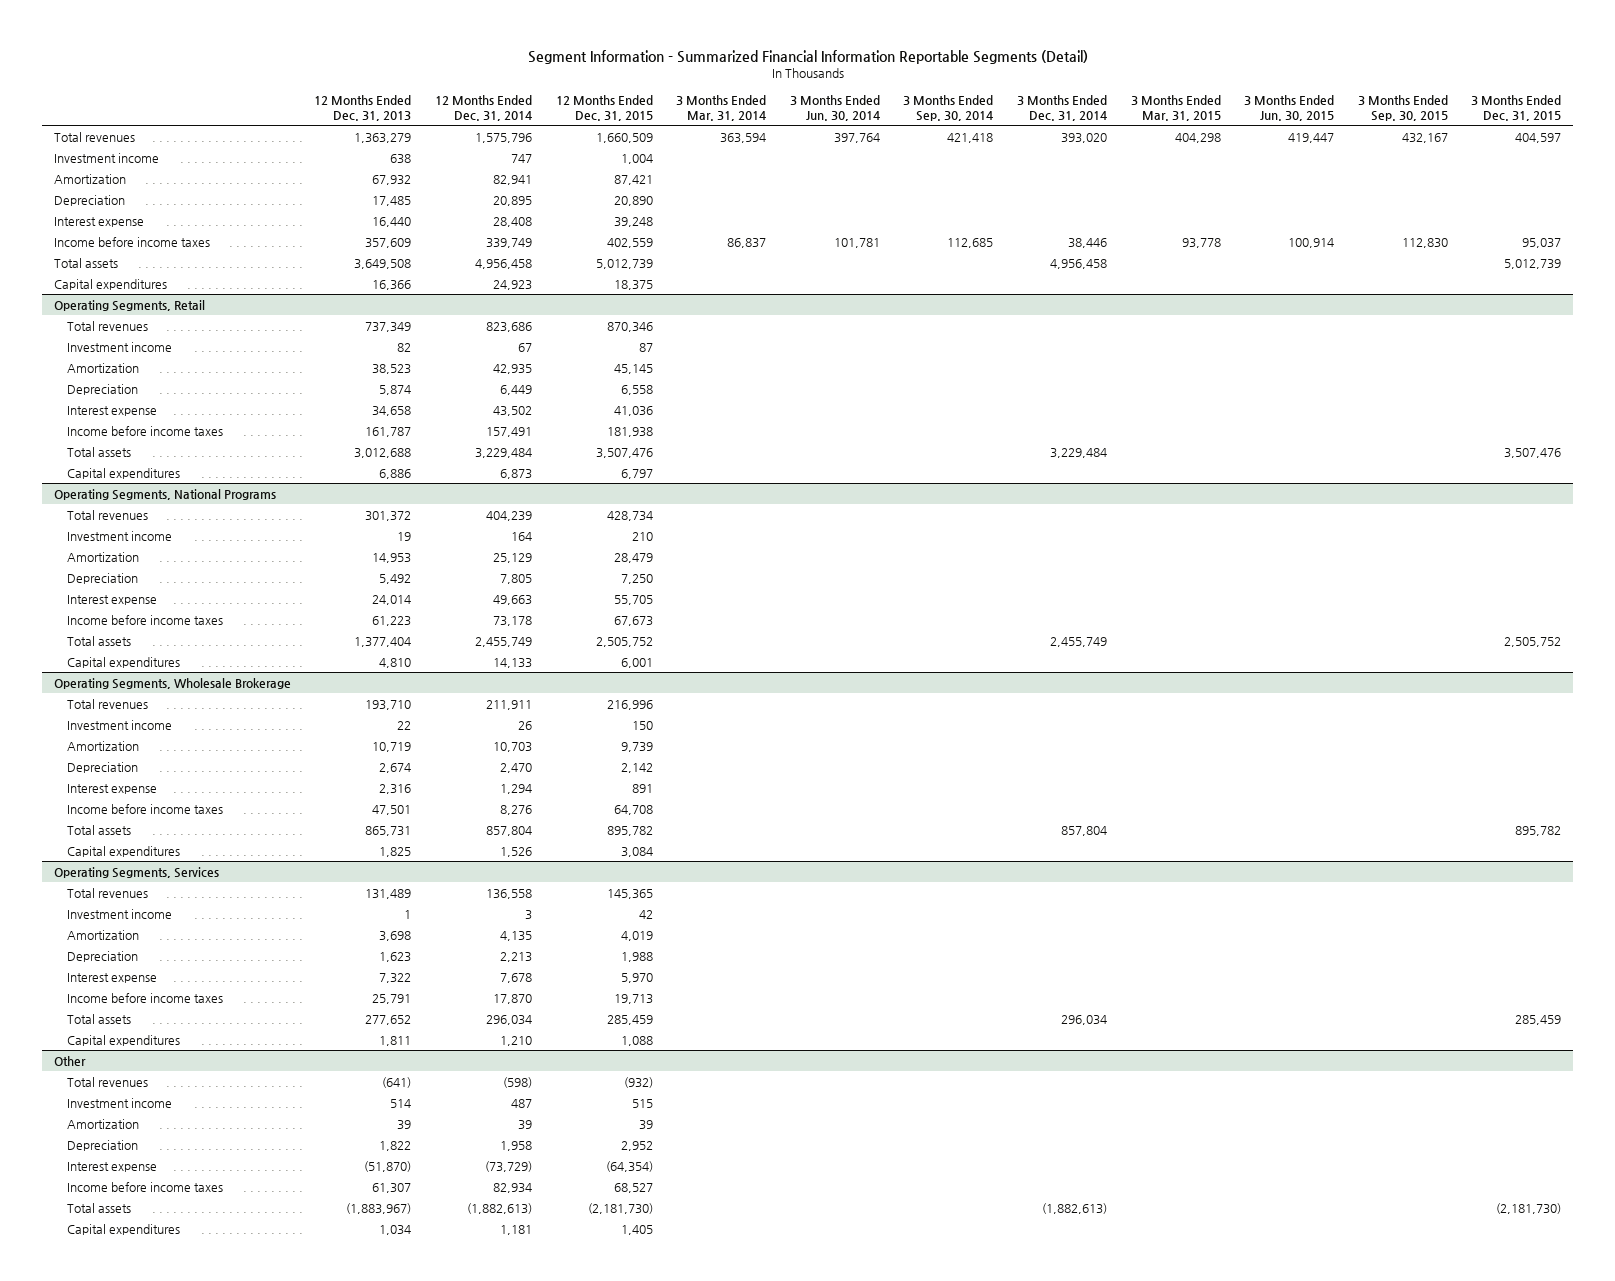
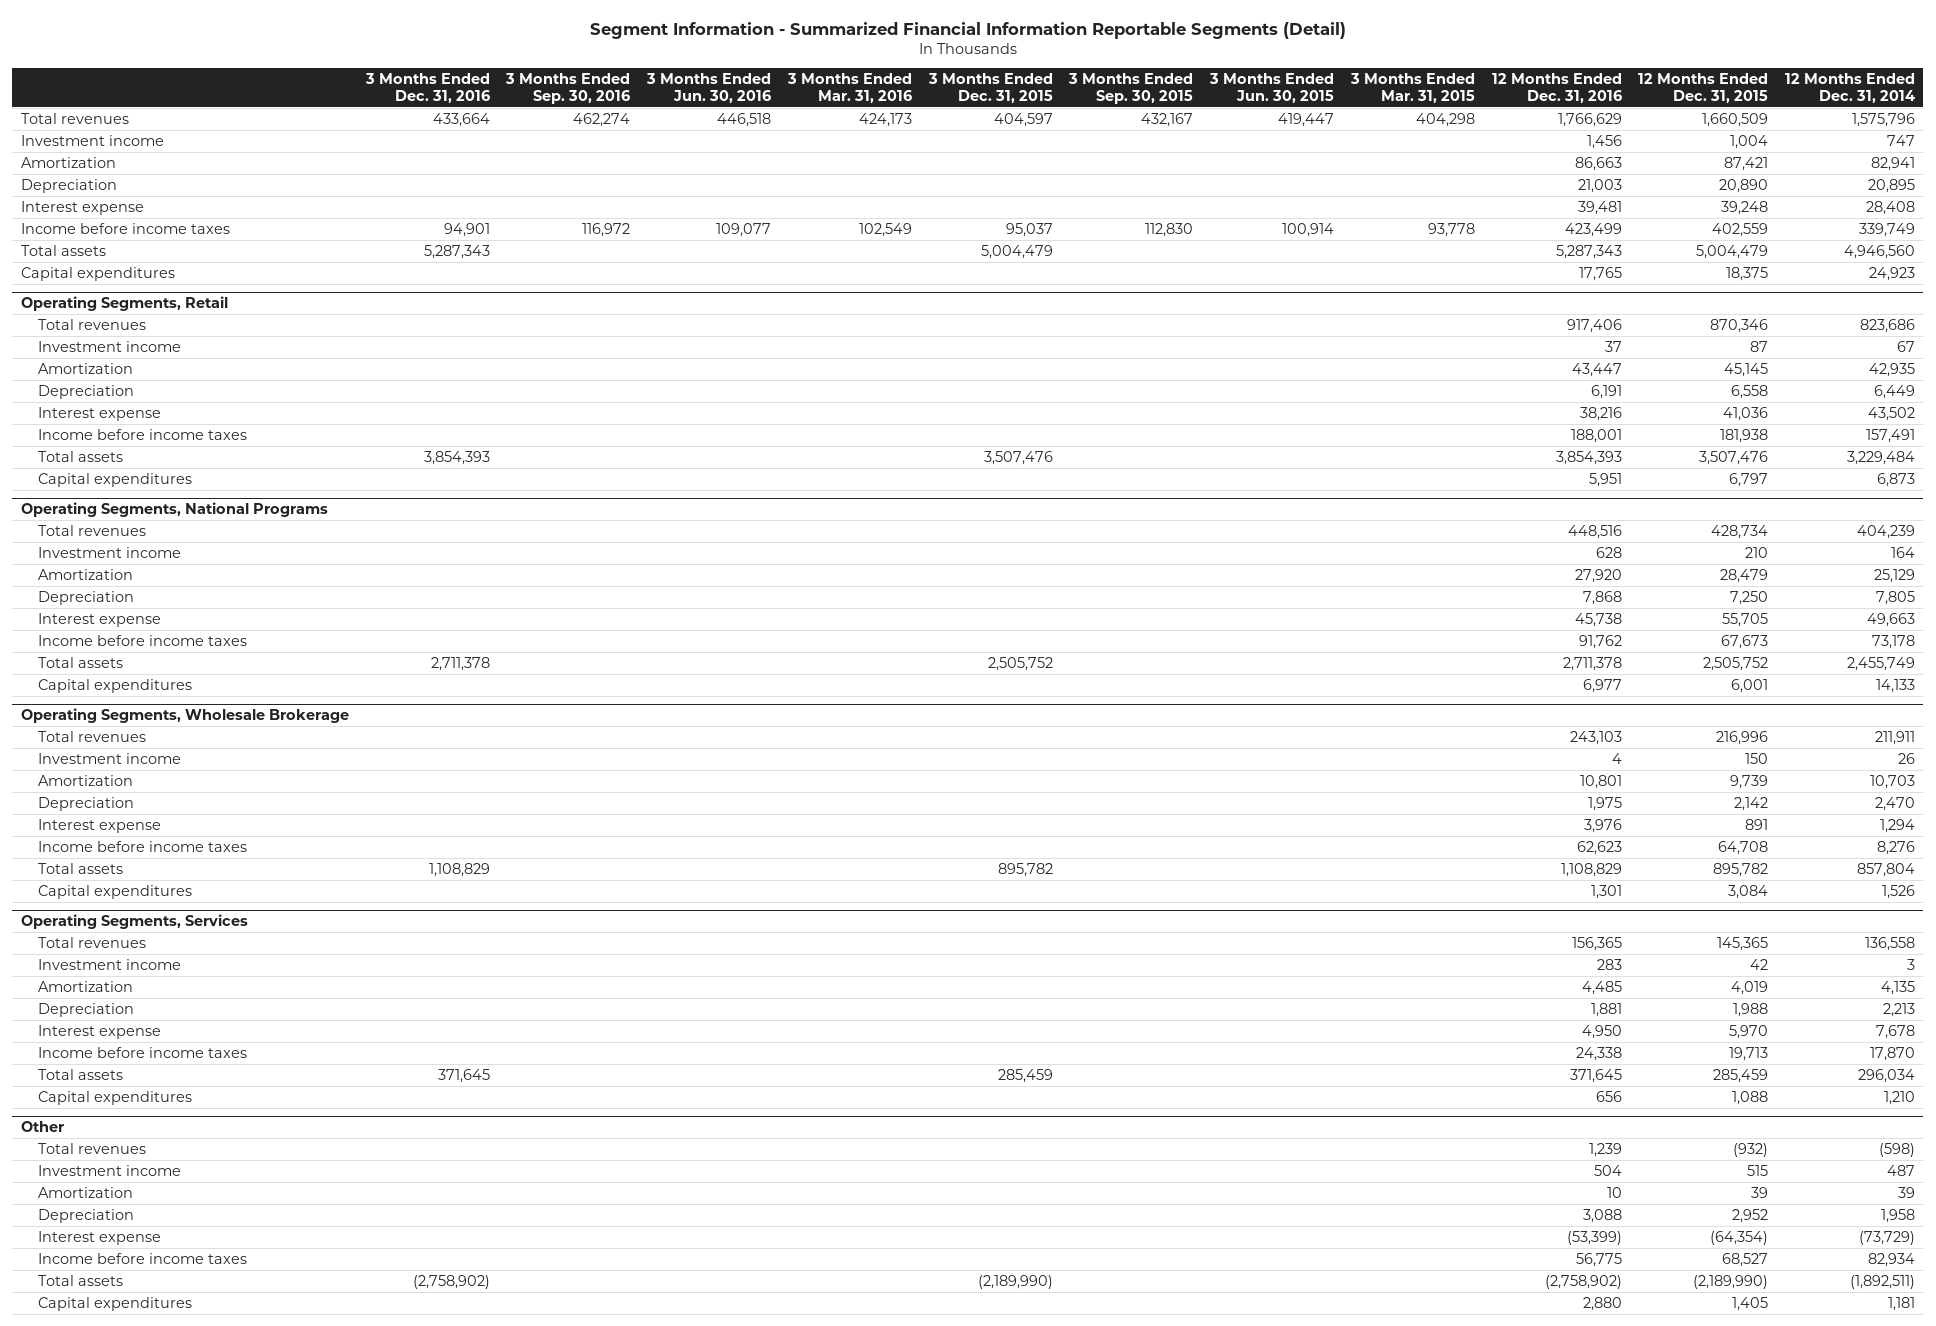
[314,95,412,122] 12 Months Ended Dec. 31, 2013 -> none
[676,95,767,122] 3 Months Ended Mar. 31, 2014 -> none
[789,95,880,122] 3 Months Ended Jun. 30, 2014 -> none
[903,95,994,122] 3 Months Ended Sep. 30, 2014 -> none
[1016,95,1107,122] 3 Months Ended Dec. 31, 2014 -> none
none -> [364,73,490,104] 3 Months Ended Dec. 31, 2016
none -> [505,73,631,105] 3 Months Ended Sep. 30, 2016
none -> [646,73,772,104] 3 Months Ended Jun. 30, 2016
none -> [786,73,912,104] 3 Months Ended Mar. 31, 2016
none -> [1491,73,1622,104] 12 Months Ended Dec. 31, 2016
[474,258,532,269] 4,956,458 -> [1844,244,1916,259] 4,946,560
[595,258,653,269] 5,012,739 -> [1696,244,1769,259] 5,004,479
[1504,258,1562,269] 5,012,739 -> [980,244,1053,259] 5,004,479
[466,1202,532,1214] (1,882,613) -> [1850,1274,1916,1289] (1,892,511)
[587,1202,653,1214] (2,181,730) -> [1693,1274,1769,1289] (2,189,990)
[1496,1202,1562,1214] (2,181,730) -> [977,1274,1053,1289] (2,189,990)

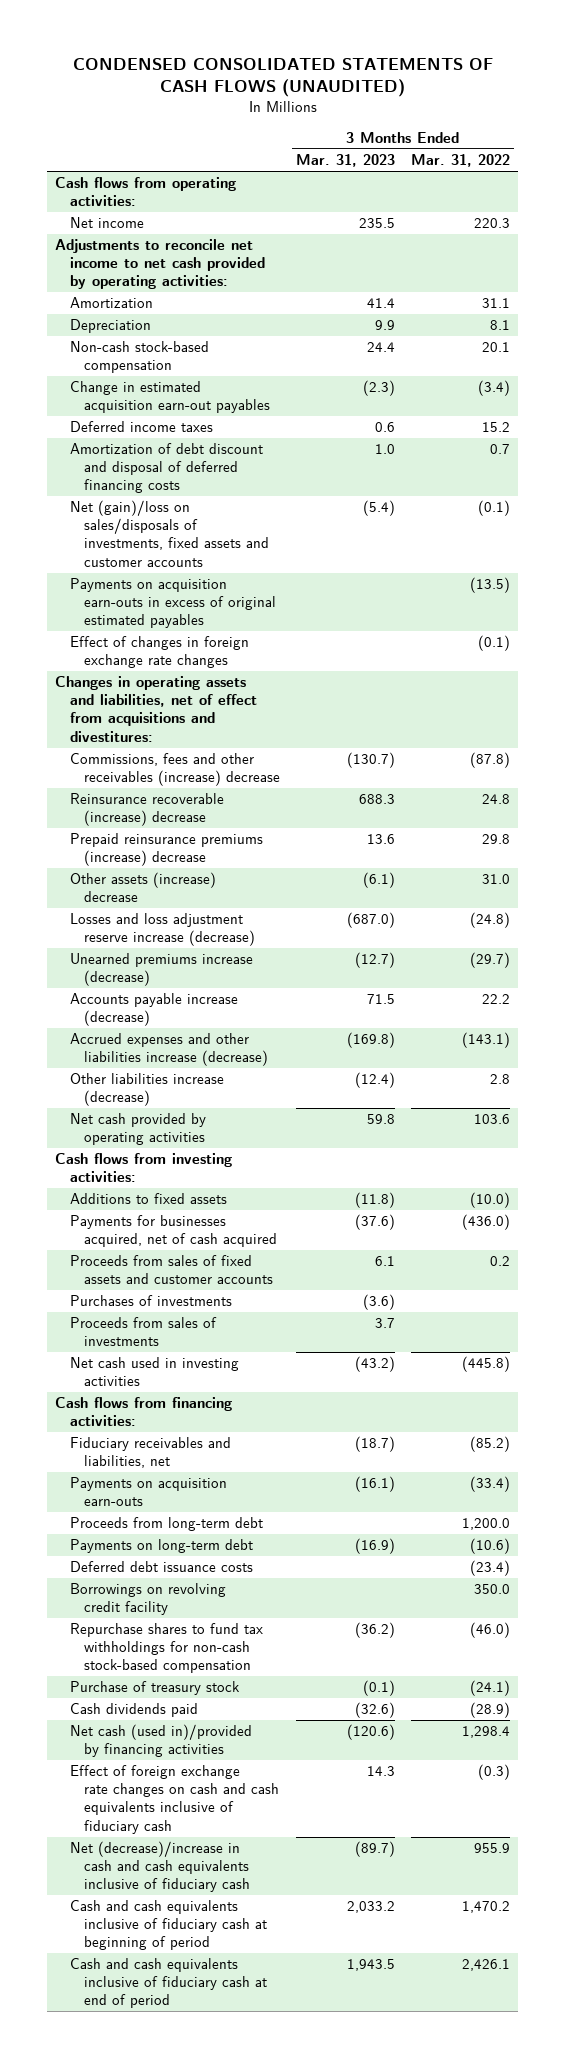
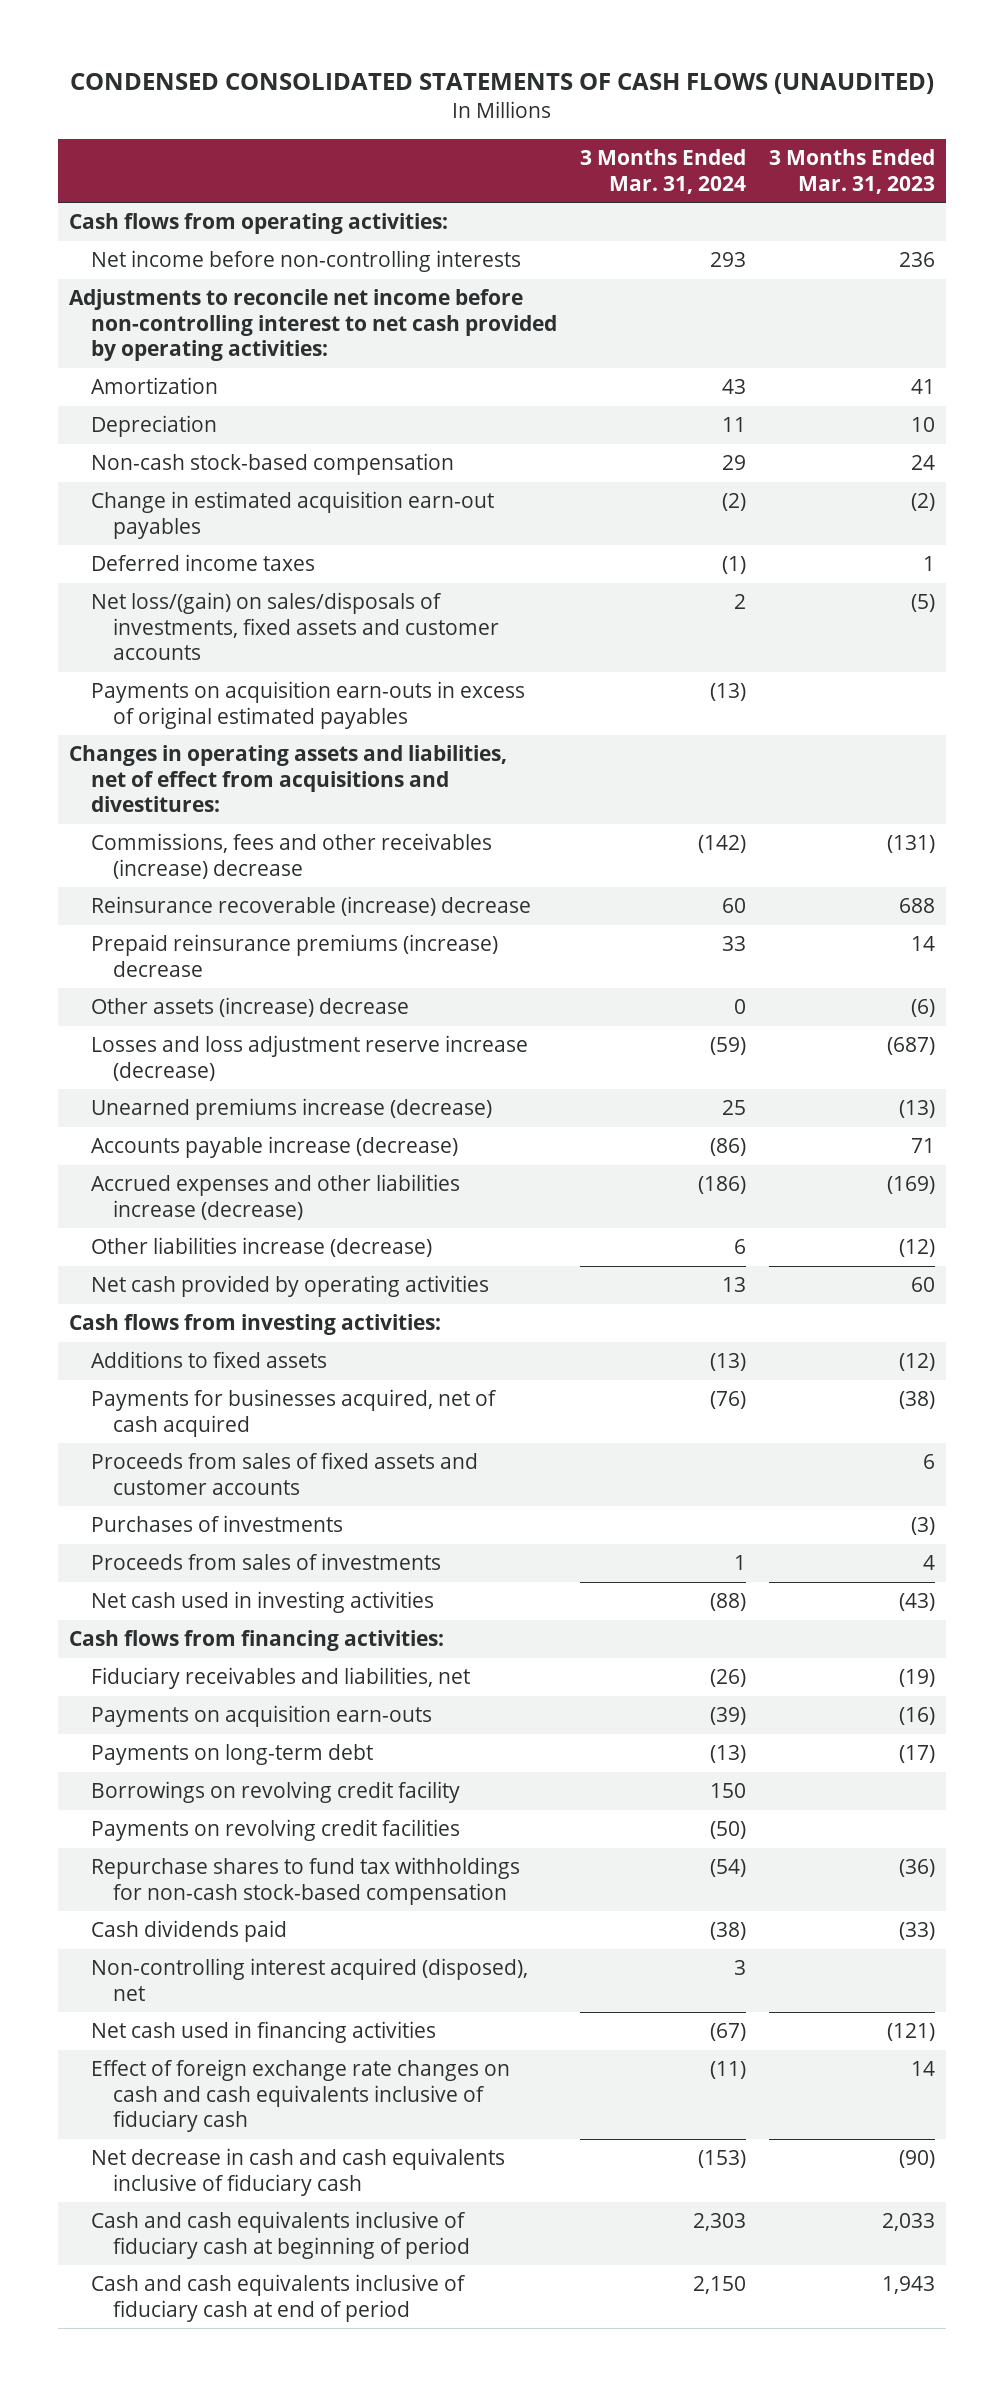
[410,154,510,168] Mar. 31, 2022 -> none
none -> [579,149,746,194] 3 Months Ended Mar. 31, 2024
[69,217,144,229] Net income -> none
[69,443,263,494] Amortization of debt discount and disposal of deferred financing costs -> none
none -> [90,250,521,273] Net income before non-controlling interests
[55,239,265,290] Adjustments to reconcile net income to net cash provided by operating activities: -> [69,289,557,362] Adjustments to reconcile net income before non-controlling interest to net cash provided by operating activities:
[367,298,396,309] 41.4 -> [910,379,935,395] 41
[375,320,396,331] 9.9 -> [910,417,935,433] 10
[367,342,396,353] 24.4 -> [910,455,935,471] 24
[363,380,396,397] (2.3) -> [910,493,935,512] (2)
[375,422,396,433] 0.6 -> [922,556,935,572] 1
[69,500,270,567] Net (gain)/loss on sales/disposals of investments, fixed assets and customer accounts -> [90,592,499,661] Net loss/(gain) on sales/disposals of investments, fixed assets and customer accounts
[363,500,396,517] (5.4) -> [910,594,935,613] (5)
[69,636,249,669] Effect of changes in foreign exchange rate changes -> none
[347,752,396,769] (130.7) -> [886,835,935,854] (131)
[359,794,396,805] 688.3 -> [898,898,935,914] 688
[367,834,396,845] 13.6 -> [910,936,935,952] 14
[363,872,396,889] (6.1) -> [910,999,935,1018] (6)
[347,912,396,929] (687.0) -> [886,1037,935,1056] (687)
[355,952,396,969] (12.7) -> [898,1100,935,1119] (13)
[367,994,396,1005] 71.5 -> [910,1138,935,1154] 71
[347,1032,396,1049] (169.8) -> [886,1176,935,1195] (169)
[355,1072,396,1089] (12.4) -> [898,1239,935,1258] (12)
[367,1114,396,1125] 59.8 -> [910,1277,935,1293] 60
[355,1192,396,1209] (11.8) -> [898,1353,935,1372] (12)
[355,1214,396,1231] (37.6) -> [898,1391,935,1410] (38)
[375,1256,396,1267] 6.1 -> [922,1454,935,1470] 6
[363,1294,396,1311] (3.6) -> [910,1517,935,1536] (3)
[375,1318,396,1329] 3.7 -> [922,1555,935,1571] 4
[355,1356,396,1373] (43.2) -> [898,1593,935,1612] (43)
[69,1517,263,1532] Proceeds from long-term debt -> none
[69,1561,253,1573] Deferred debt issuance costs -> none
[355,1436,396,1453] (18.7) -> [898,1669,935,1688] (19)
[355,1476,396,1493] (16.1) -> [898,1707,935,1726] (16)
[355,1538,396,1555] (16.9) -> [898,1745,935,1764] (17)
[69,1681,240,1696] Purchase of treasury stock -> none
none -> [90,1819,460,1842] Payments on revolving credit facilities
[355,1622,396,1639] (36.2) -> [898,1859,935,1878] (36)
[355,1702,396,1719] (32.6) -> [898,1922,935,1941] (33)
none -> [90,1958,528,2001] Non-controlling interest acquired (disposed), net
[69,1724,252,1758] Net cash (used in)/provided by financing activities -> [90,2021,436,2044] Net cash used in financing activities
[347,1724,396,1741] (120.6) -> [886,2023,935,2042] (121)
[367,1766,396,1777] 14.3 -> [910,2061,935,2077] 14
[69,1841,251,1893] Net (decrease)/increase in cash and cash equivalents inclusive of fiduciary cash -> [90,2148,505,2196] Net decrease in cash and cash equivalents inclusive of fiduciary cash
[355,1841,396,1858] (89.7) -> [898,2150,935,2169] (90)
[347,1901,396,1914] 2,033.2 -> [881,2213,935,2232] 2,033
[347,1959,396,1972] 1,943.5 -> [881,2276,935,2295] 1,943

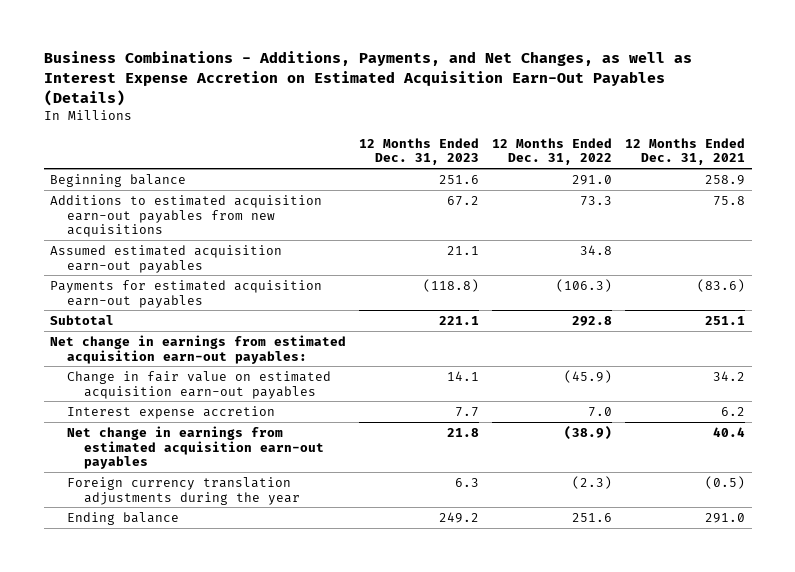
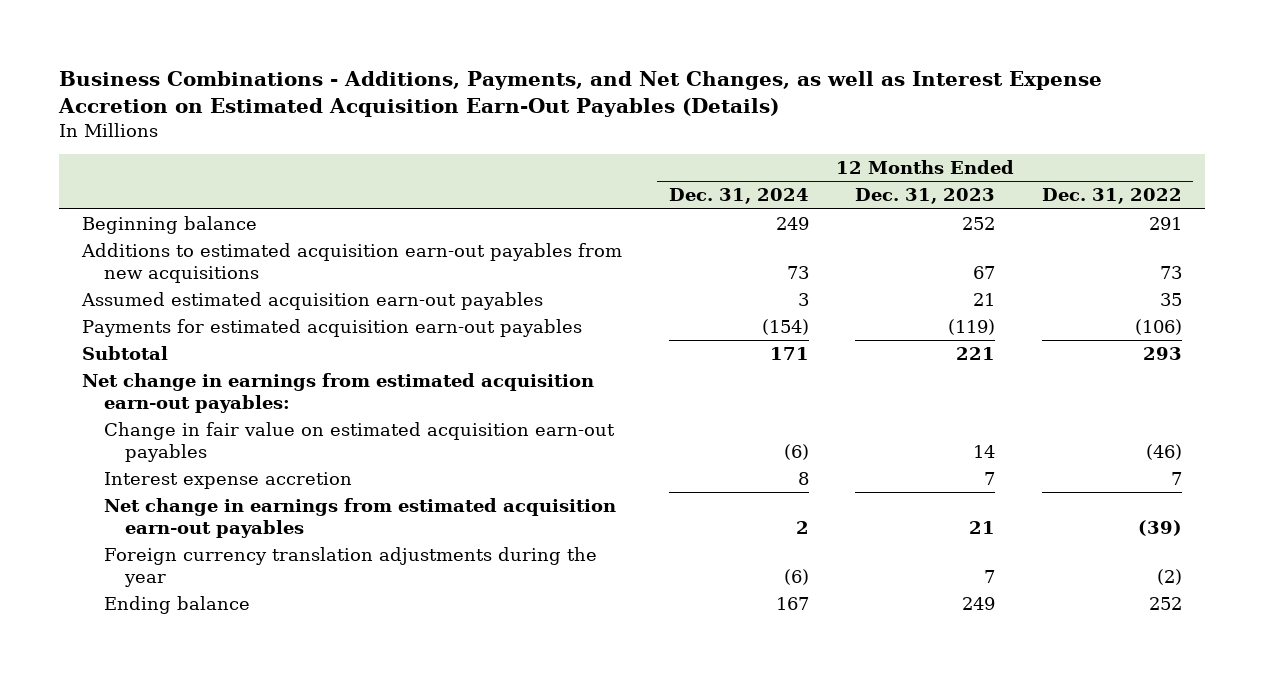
[625,137,746,166] 12 Months Ended Dec. 31, 2021 -> none
none -> [668,188,809,205] Dec. 31, 2024
[439,174,480,184] 251.6 -> [962,216,996,230] 252
[572,174,613,185] 291.0 -> [1148,216,1182,230] 291
[447,195,480,206] 67.2 -> [973,265,996,279] 67
[580,195,613,206] 73.3 -> [1159,265,1182,279] 73
[447,245,480,255] 21.1 -> [973,292,996,306] 21
[580,244,613,255] 34.8 -> [1159,292,1182,306] 35
[423,278,480,292] (118.8) -> [948,318,996,335] (119)
[556,278,613,292] (106.3) -> [1134,318,1182,335] (106)
[439,315,480,325] 221.1 -> [956,346,996,360] 221
[572,315,613,326] 292.8 -> [1142,346,1182,360] 293
[447,370,480,381] 14.1 -> [973,444,996,458] 14
[564,369,613,383] (45.9) -> [1145,443,1182,460] (46)
[455,406,480,417] 7.7 -> [984,471,996,485] 7
[588,406,613,417] 7.0 -> [1170,471,1182,485] 7
[447,427,480,437] 21.8 -> [969,520,996,534] 21
[564,425,613,440] (38.9) -> [1137,519,1182,536] (39)
[455,477,480,487] 6.3 -> [984,569,996,583] 7
[572,475,613,489] (2.3) -> [1156,568,1182,585] (2)
[439,511,480,523] 249.2 -> [962,596,996,610] 249
[572,512,613,522] 251.6 -> [1148,596,1182,610] 252

